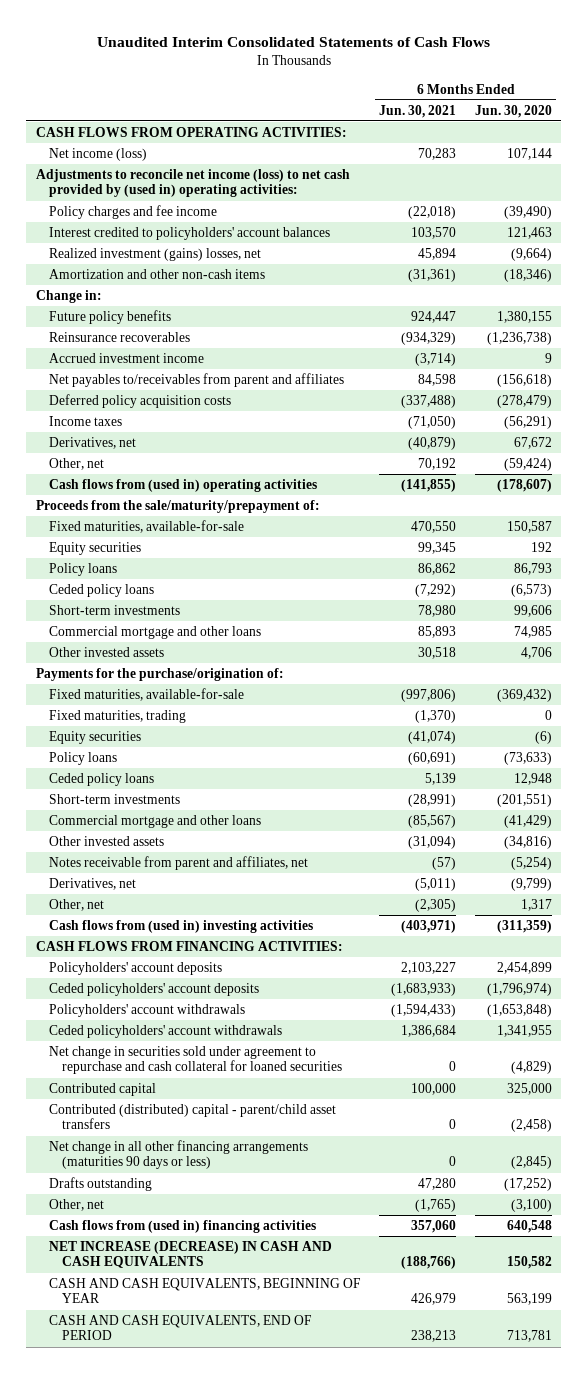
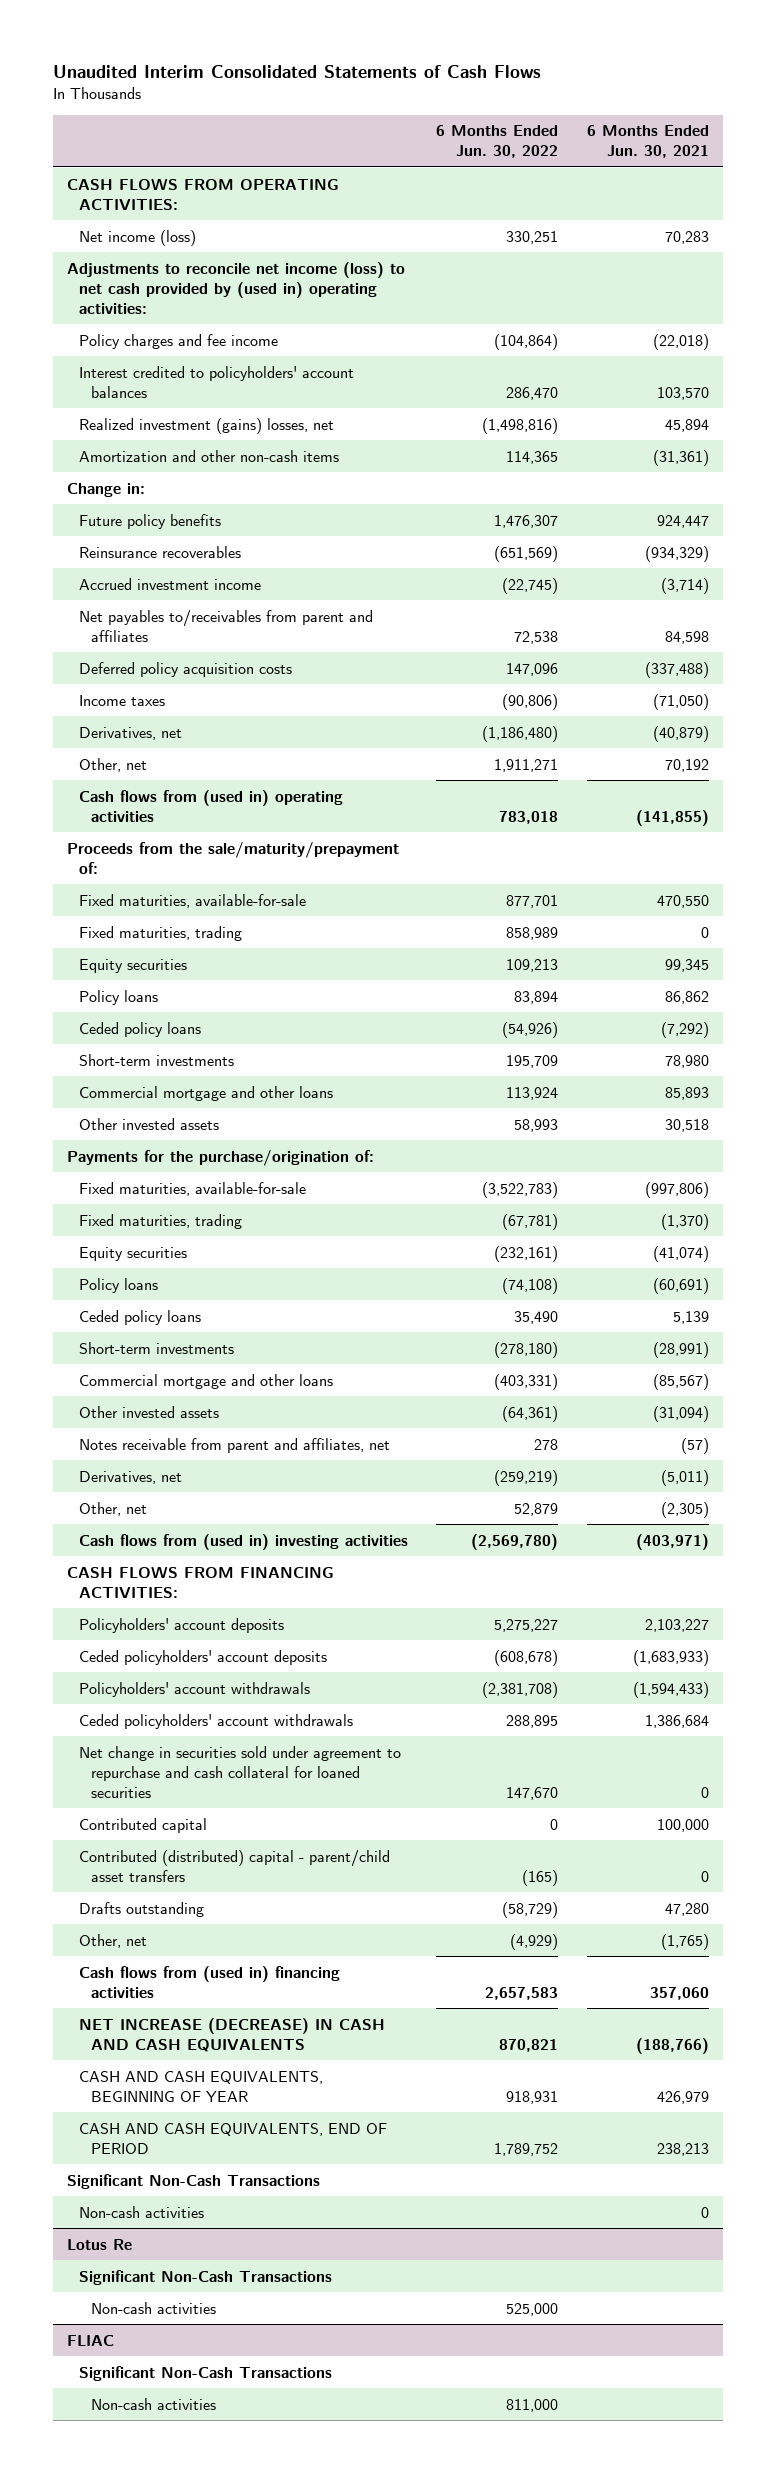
[474,104,552,118] Jun. 30, 2020 -> none
none -> [436,125,559,159] 6 Months Ended Jun. 30, 2022
none -> [78,925,242,941] Fixed maturities, trading
[48,1139,308,1170] Net change in all other financing arrangements (maturities 90 days or less) -> none
none -> [67,2173,321,2189] Significant Non-Cash Transactions
none -> [78,2205,204,2218] Non-cash activities
none -> [67,2238,133,2250] Lotus Re
none -> [78,2269,332,2285] Significant Non-Cash Transactions
none -> [90,2301,216,2314] Non-cash activities
none -> [67,2334,115,2346] FLIAC
none -> [78,2365,332,2381] Significant Non-Cash Transactions
none -> [90,2397,216,2410] Non-cash activities

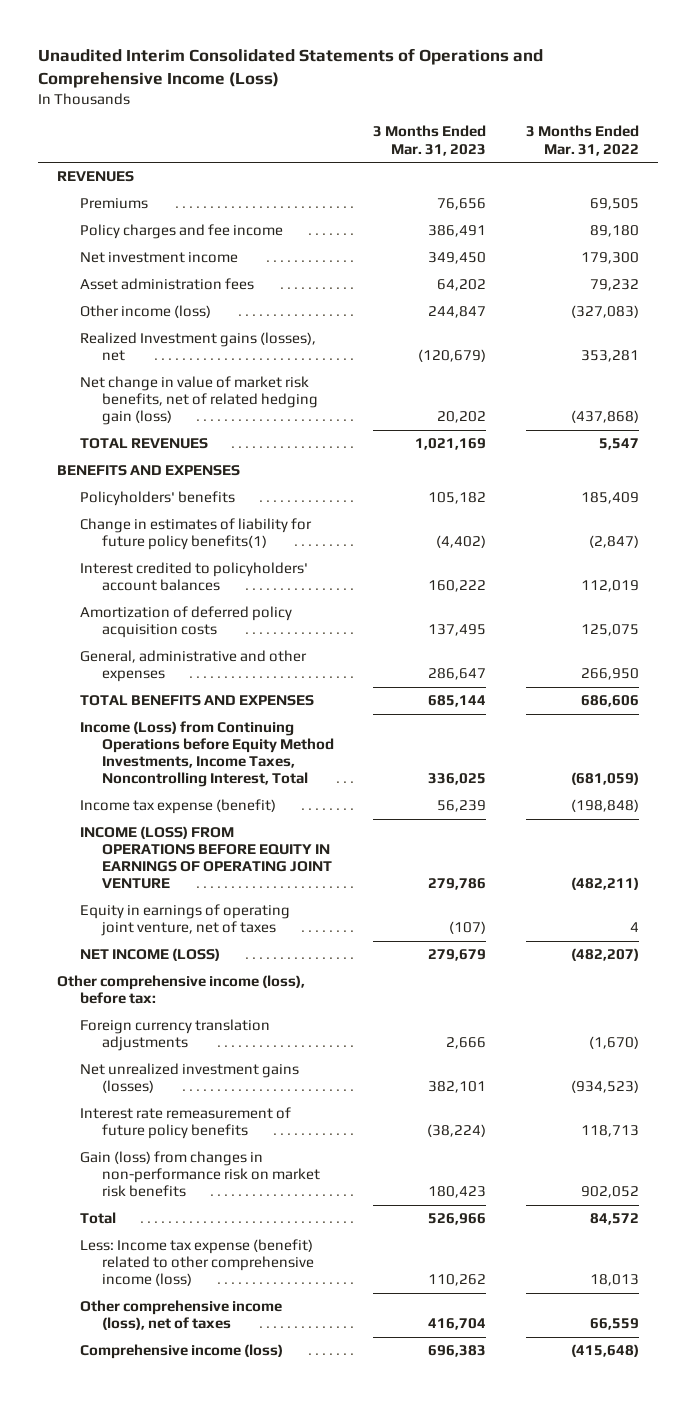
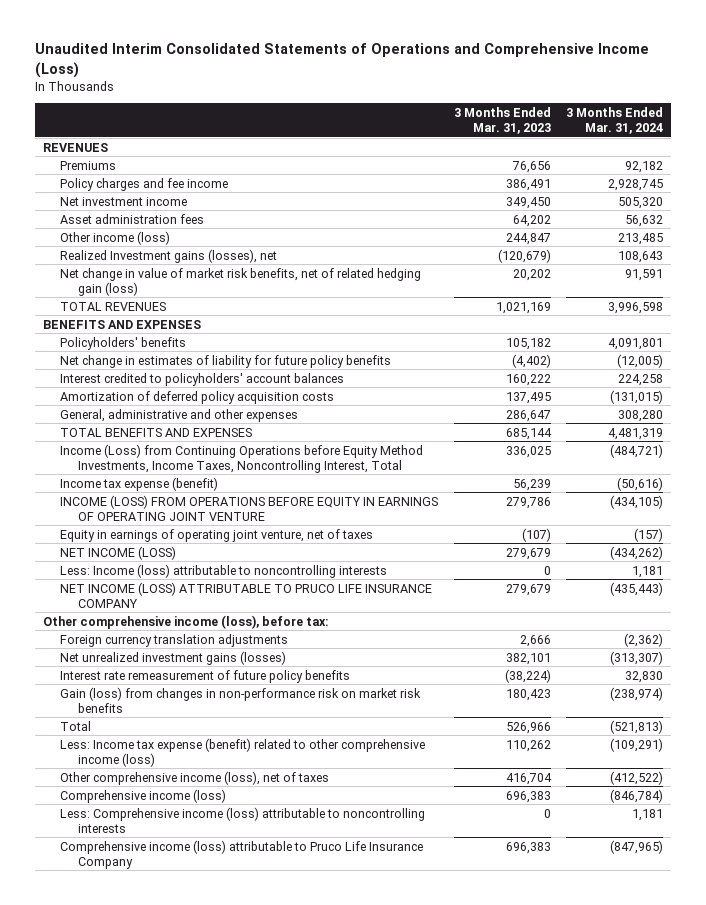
[525,125,639,156] 3 Months Ended Mar. 31, 2022 -> none
none -> [566,107,664,135] 3 Months Ended Mar. 31, 2024
[79,518,312,551] Change in estimates of liability for future policy benefits(1) -> [60,354,392,368] Net change in estimates of liability for future policy benefits
none -> [60,563,388,578] Less: Income (loss) attributable to noncontrolling interests
none -> [60,581,433,608] NET INCOME (LOSS) ATTRIBUTABLE TO PRUCO LIFE INSURANCE COMPANY
none -> [60,806,426,833] Less: Comprehensive income (loss) attributable to noncontrolling interests
none -> [60,839,424,869] Comprehensive income (loss) attributable to Pruco Life Insurance Company

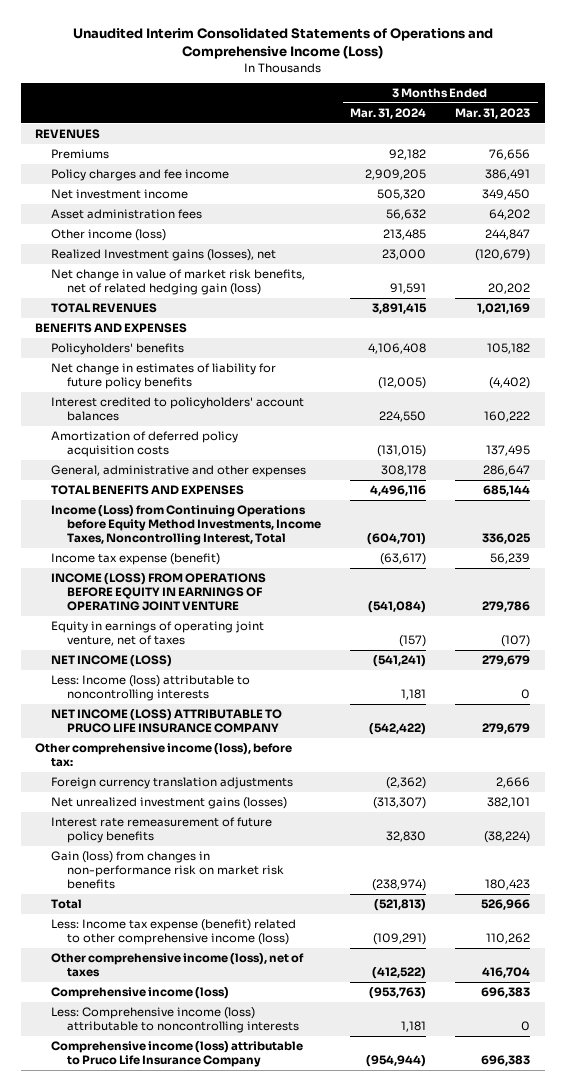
[608,178,664,191] 2,928,745 -> [365,169,427,181] 2,909,205
[618,250,664,263] 108,643 -> [382,249,427,261] 23,000
[608,301,664,314] 3,996,598 -> [372,303,428,315] 3,891,415
[608,337,664,350] 4,091,801 -> [368,343,427,355] 4,106,408
[618,373,664,386] 224,258 -> [379,411,427,423] 224,550
[618,409,664,422] 308,280 -> [381,465,427,477] 308,178
[608,427,664,440] 4,481,319 -> [370,485,427,497] 4,496,116
[610,443,664,458] (484,721) -> [367,533,427,546] (604,701)
[617,476,664,491] (50,616) -> [380,553,427,566] (63,617)
[610,494,664,509] (434,105) -> [368,601,427,614] (541,084)
[610,545,664,560] (434,262) -> [373,655,427,668] (541,241)
[610,581,664,596] (435,443) -> [369,723,427,736] (542,422)
[610,788,664,803] (846,784) -> [369,987,427,1000] (953,763)
[610,839,664,854] (847,965) -> [366,1055,427,1068] (954,944)

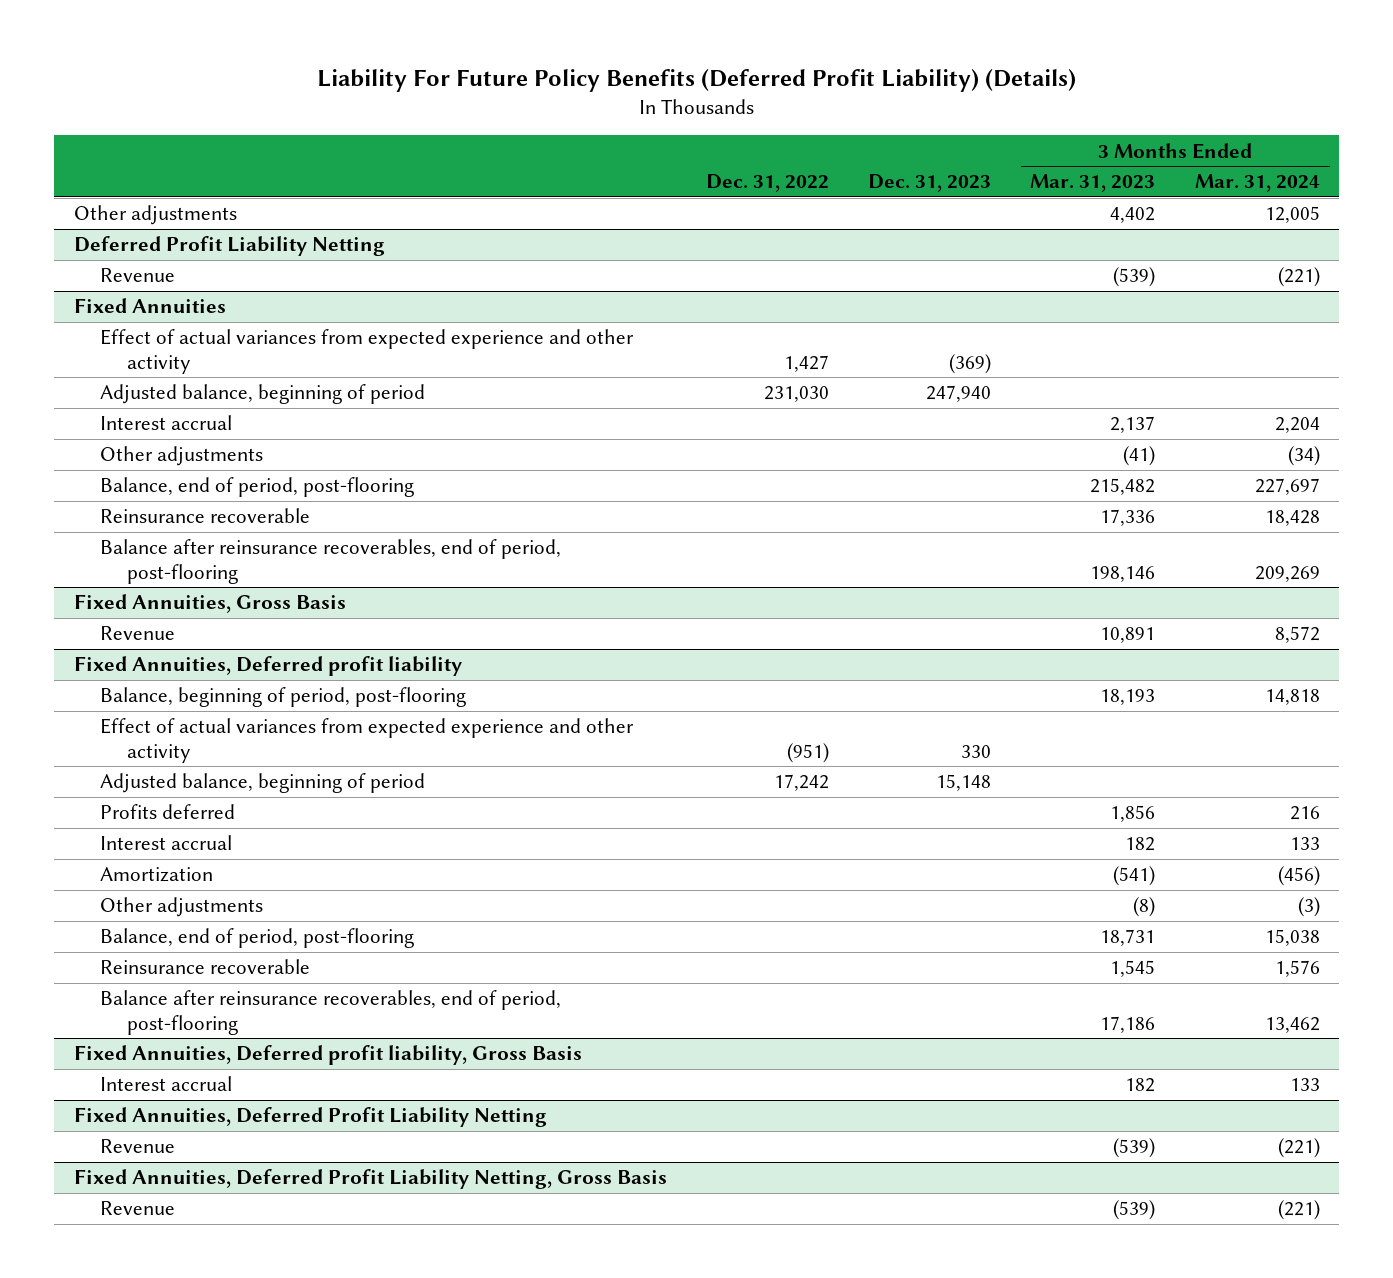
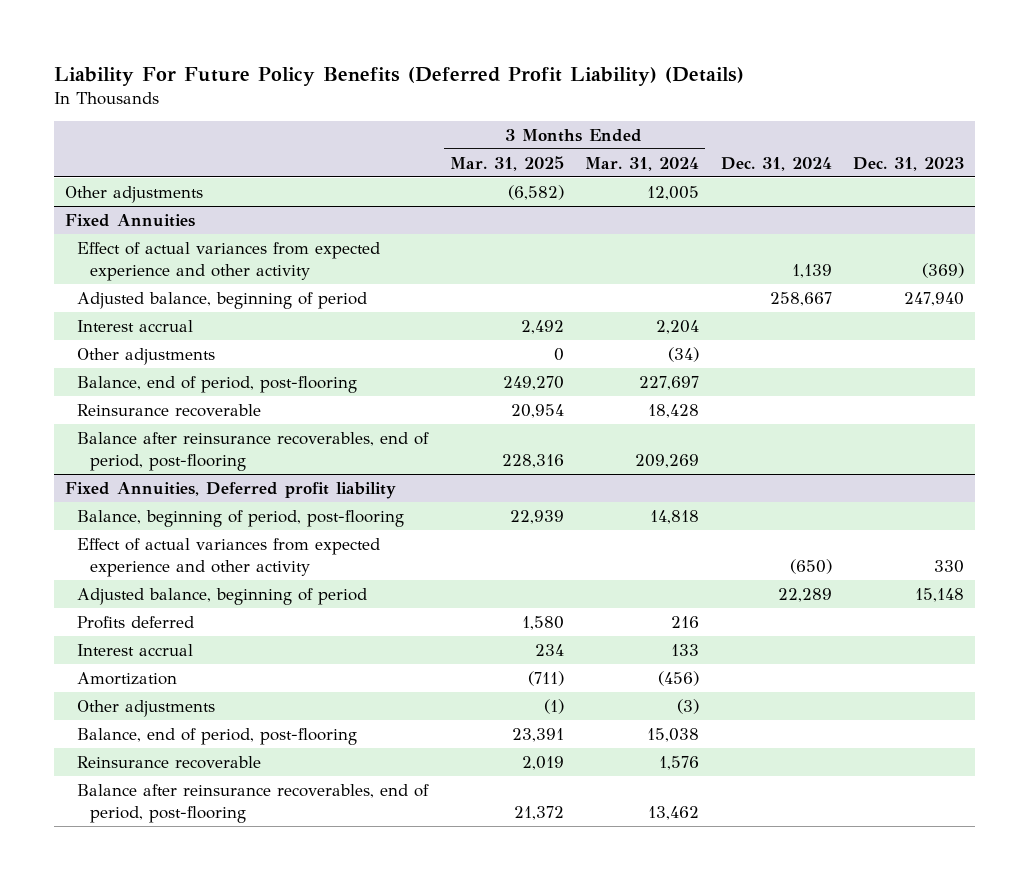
[705,174,829,193] Dec. 31, 2022 -> none
[1030,174,1156,193] Mar. 31, 2023 -> none
none -> [449,155,564,171] Mar. 31, 2025
none -> [720,156,832,171] Dec. 31, 2024
[73,236,385,257] Deferred Profit Liability Netting -> none
[100,268,176,283] Revenue -> none
[73,594,346,614] Fixed Annuities, Gross Basis -> none
[100,626,176,641] Revenue -> none
[73,1045,582,1066] Fixed Annuities, Deferred profit liability, Gross Basis -> none
[100,1076,233,1092] Interest accrual -> none
[73,1107,547,1128] Fixed Annuities, Deferred Profit Liability Netting -> none
[100,1139,176,1154] Revenue -> none
[73,1169,667,1190] Fixed Annuities, Deferred Profit Liability Netting, Gross Basis -> none
[100,1201,176,1216] Revenue -> none

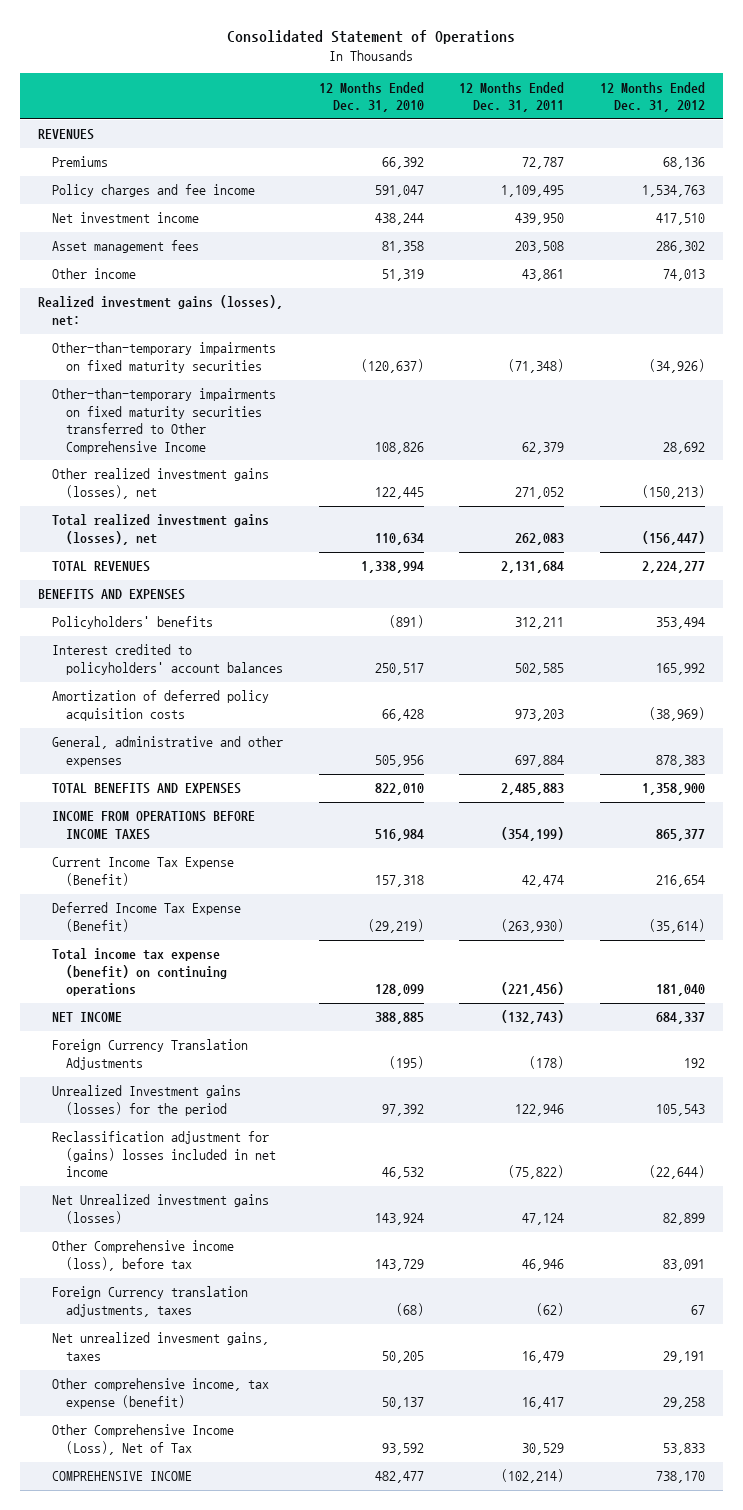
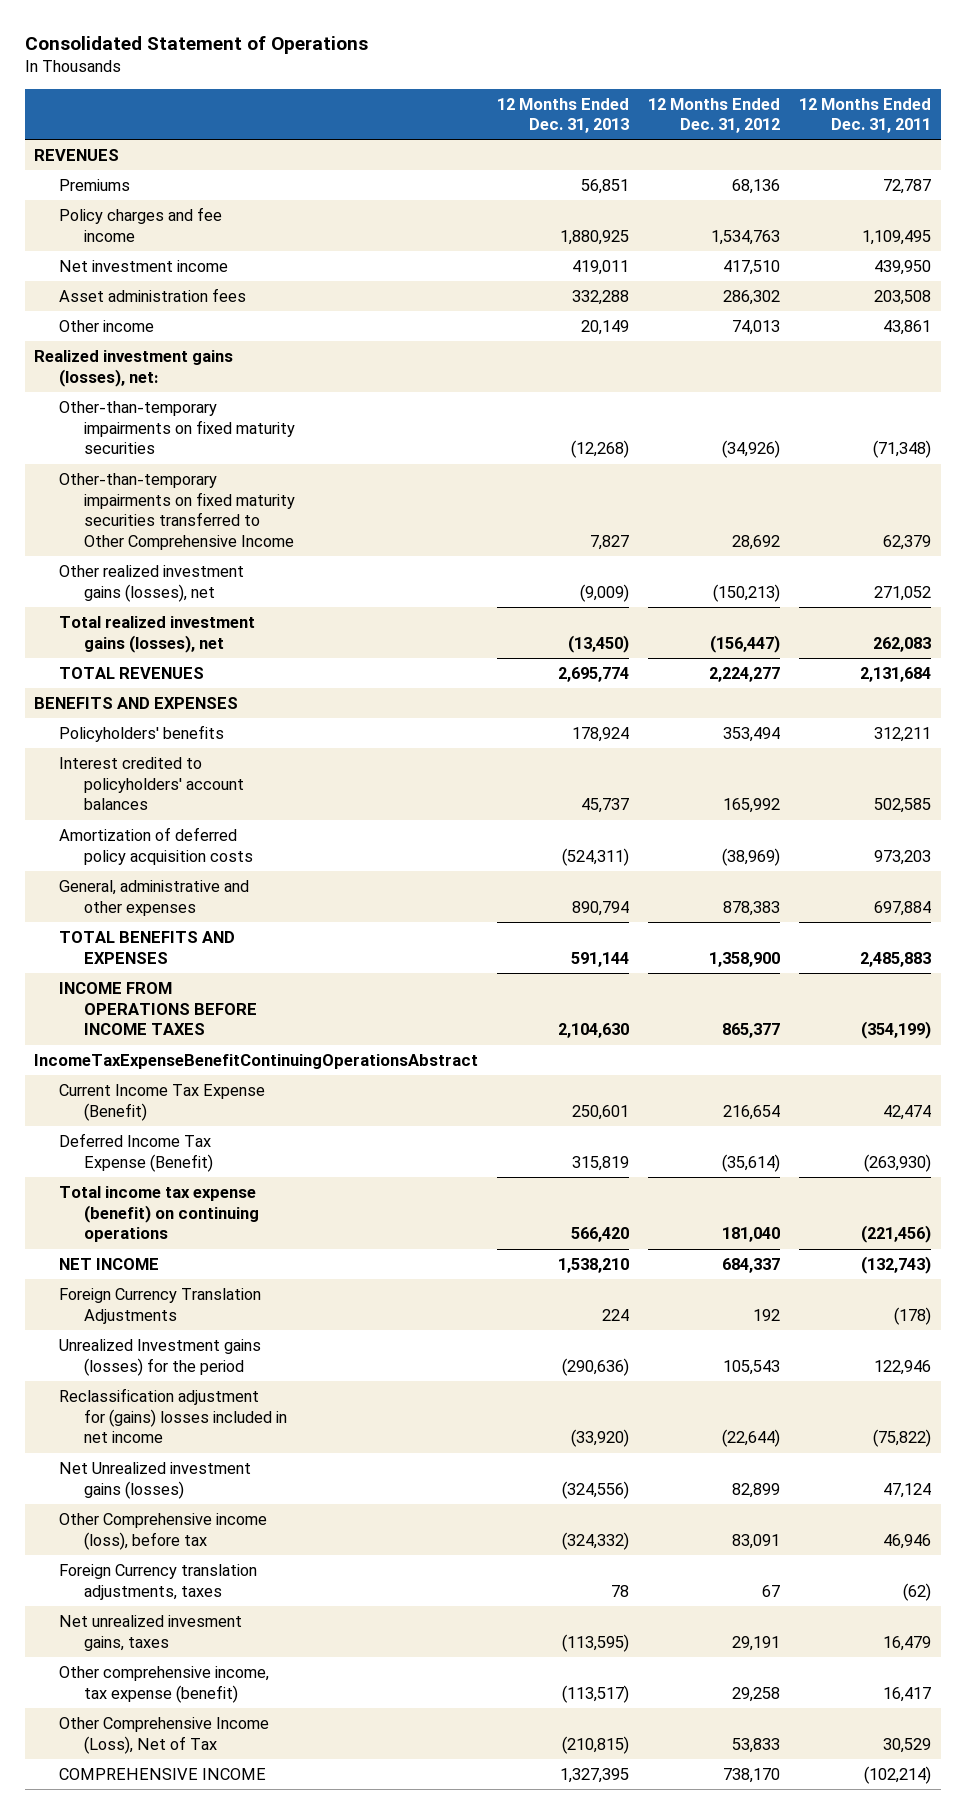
[318,81,424,113] 12 Months Ended Dec. 31, 2010 -> none
none -> [497,97,630,134] 12 Months Ended Dec. 31, 2013
[51,240,199,254] Asset management fees -> [59,287,247,302] Asset administration fees
none -> [34,1053,479,1069] IncomeTaxExpenseBenefitContinuingOperationsAbstract

